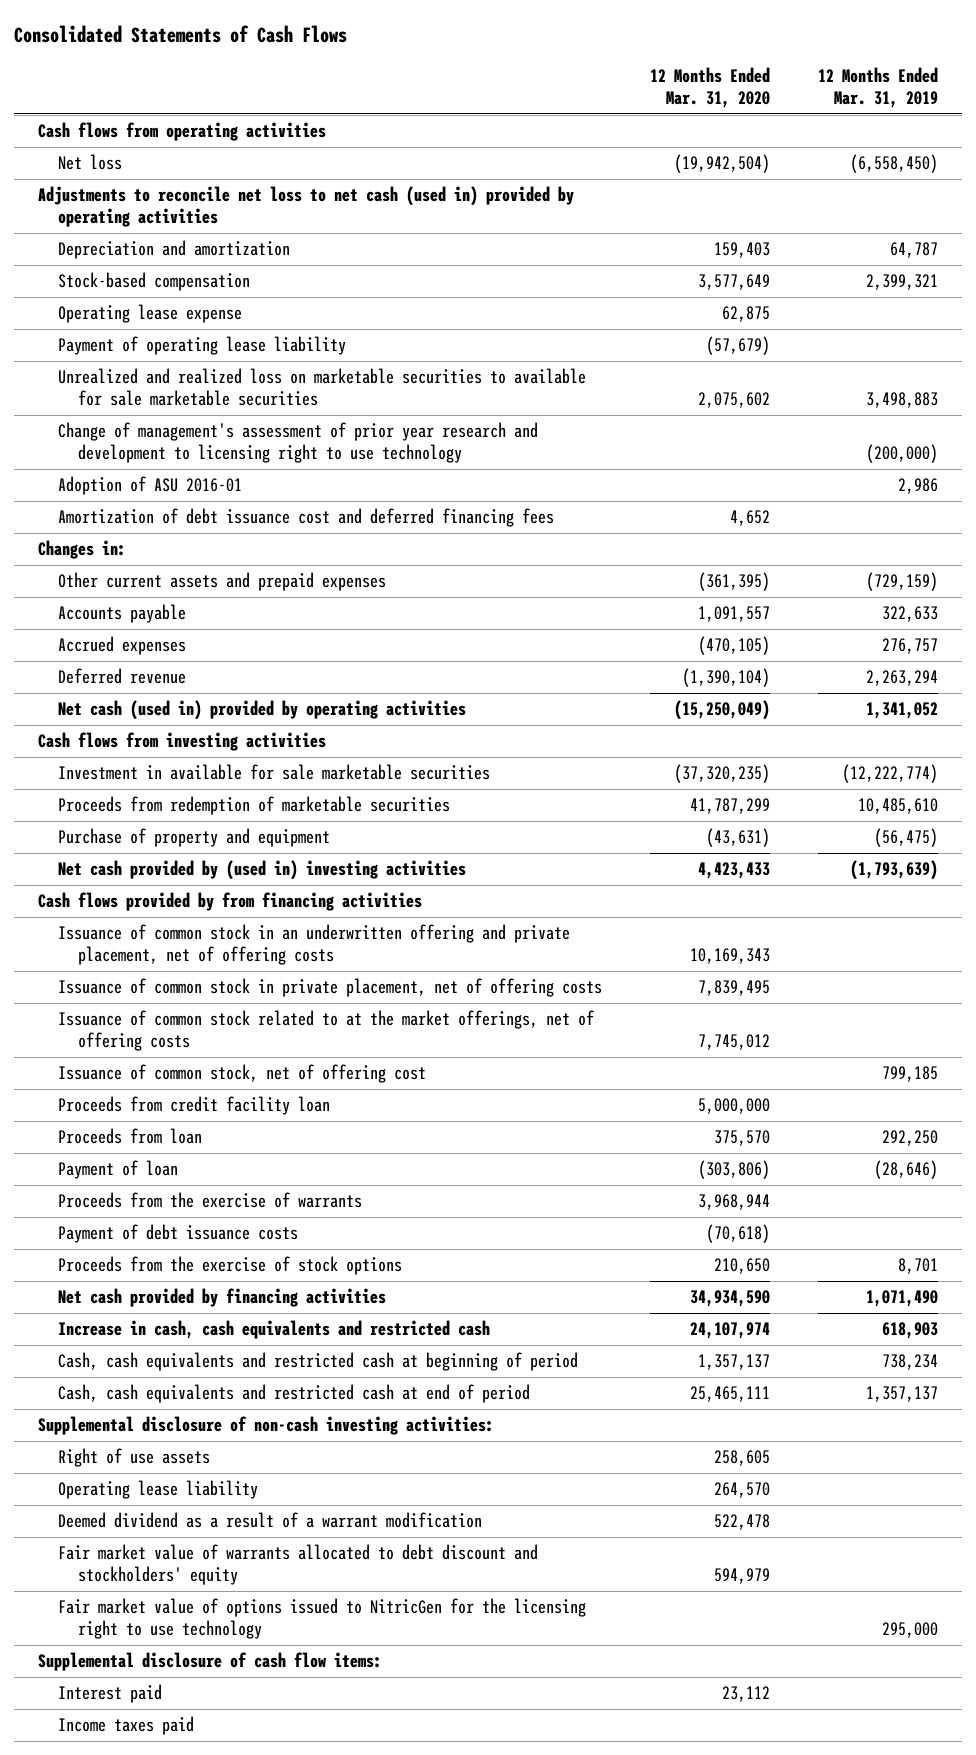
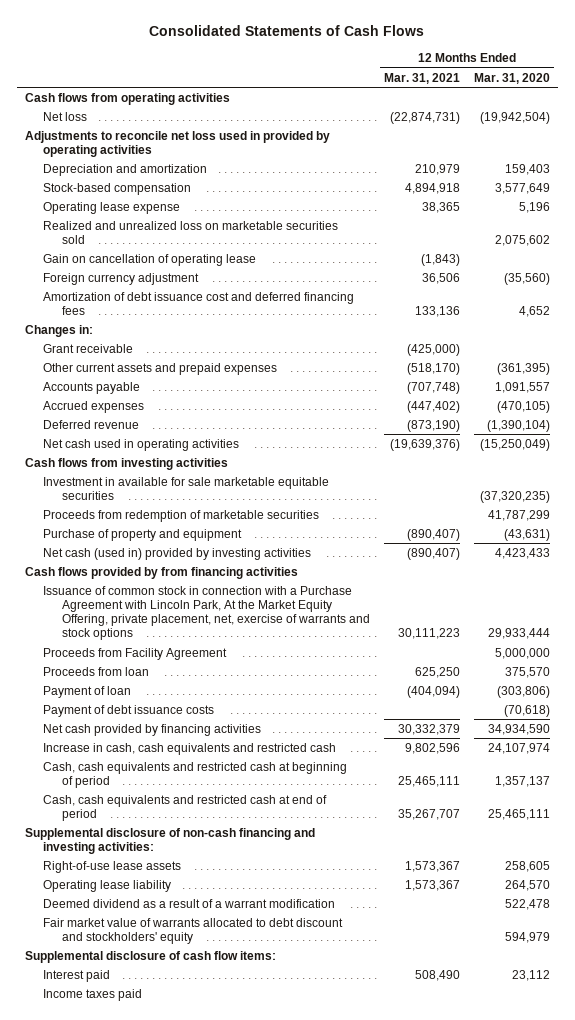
[817,67,938,108] 12 Months Ended Mar. 31, 2019 -> none
none -> [384,72,461,84] Mar. 31, 2021
[38,186,575,228] Adjustments to reconcile net loss to net cash (used in) provided by operating activities -> [24,130,330,158] Adjustments to reconcile net loss used in provided by operating activities
[58,336,347,356] Payment of operating lease liability -> none
[58,422,539,464] Change of management's assessment of prior year research and development to licensing right to use technology -> none
[58,476,243,496] Adoption of ASU 2016-01 -> none
[722,306,771,323] 62,875 -> [519,201,551,213] 5,196
[58,368,587,407] Unrealized and realized loss on marketable securities to available for sale marketable securities -> [43,220,339,245] Realized and unrealized loss on marketable securities sold
none -> [43,253,257,266] Gain on cancellation of operating lease
none -> [43,272,200,285] Foreign currency adjustment
none -> [43,343,134,353] Grant receivable
[58,700,467,721] Net cash (used in) provided by operating activities -> [43,438,240,451] Net cash used in operating activities
[58,764,491,781] Investment in available for sale marketable securities -> [43,476,330,501] Investment in available for sale marketable equitable securities
[58,860,467,881] Net cash provided by (used in) investing activities -> [43,547,312,560] Net cash (used in) provided by investing activities
[58,924,571,966] Issuance of common stock in an underwritten offering and private placement, net of offering costs -> none
[58,1010,595,1052] Issuance of common stock related to at the market offerings, net of offering costs -> none
[58,1064,427,1084] Issuance of common stock, net of offering cost -> none
[58,978,603,998] Issuance of common stock in private placement, net of offering costs -> [43,585,370,641] Issuance of common stock in connection with a Purchase Agreement with Lincoln Park, At the Market Equity Offering, private placement, net, exercise of warrants and stock options
[698,980,771,997] 7,839,495 -> [488,628,551,640] 29,933,444
[58,1096,331,1116] Proceeds from credit facility loan -> [43,647,228,660] Proceeds from Facility Agreement
[58,1192,363,1209] Proceeds from the exercise of warrants -> none
[58,1256,403,1276] Proceeds from the exercise of stock options -> none
[38,1416,495,1436] Supplemental disclosure of non-cash investing activities: -> [24,827,315,855] Supplemental disclosure of non-cash financing and investing activities:
[58,1448,211,1468] Right of use assets -> [43,860,182,873] Right-of-use lease assets
[58,1598,587,1640] Fair market value of options issued to NitricGen for the licensing right to use technology -> none

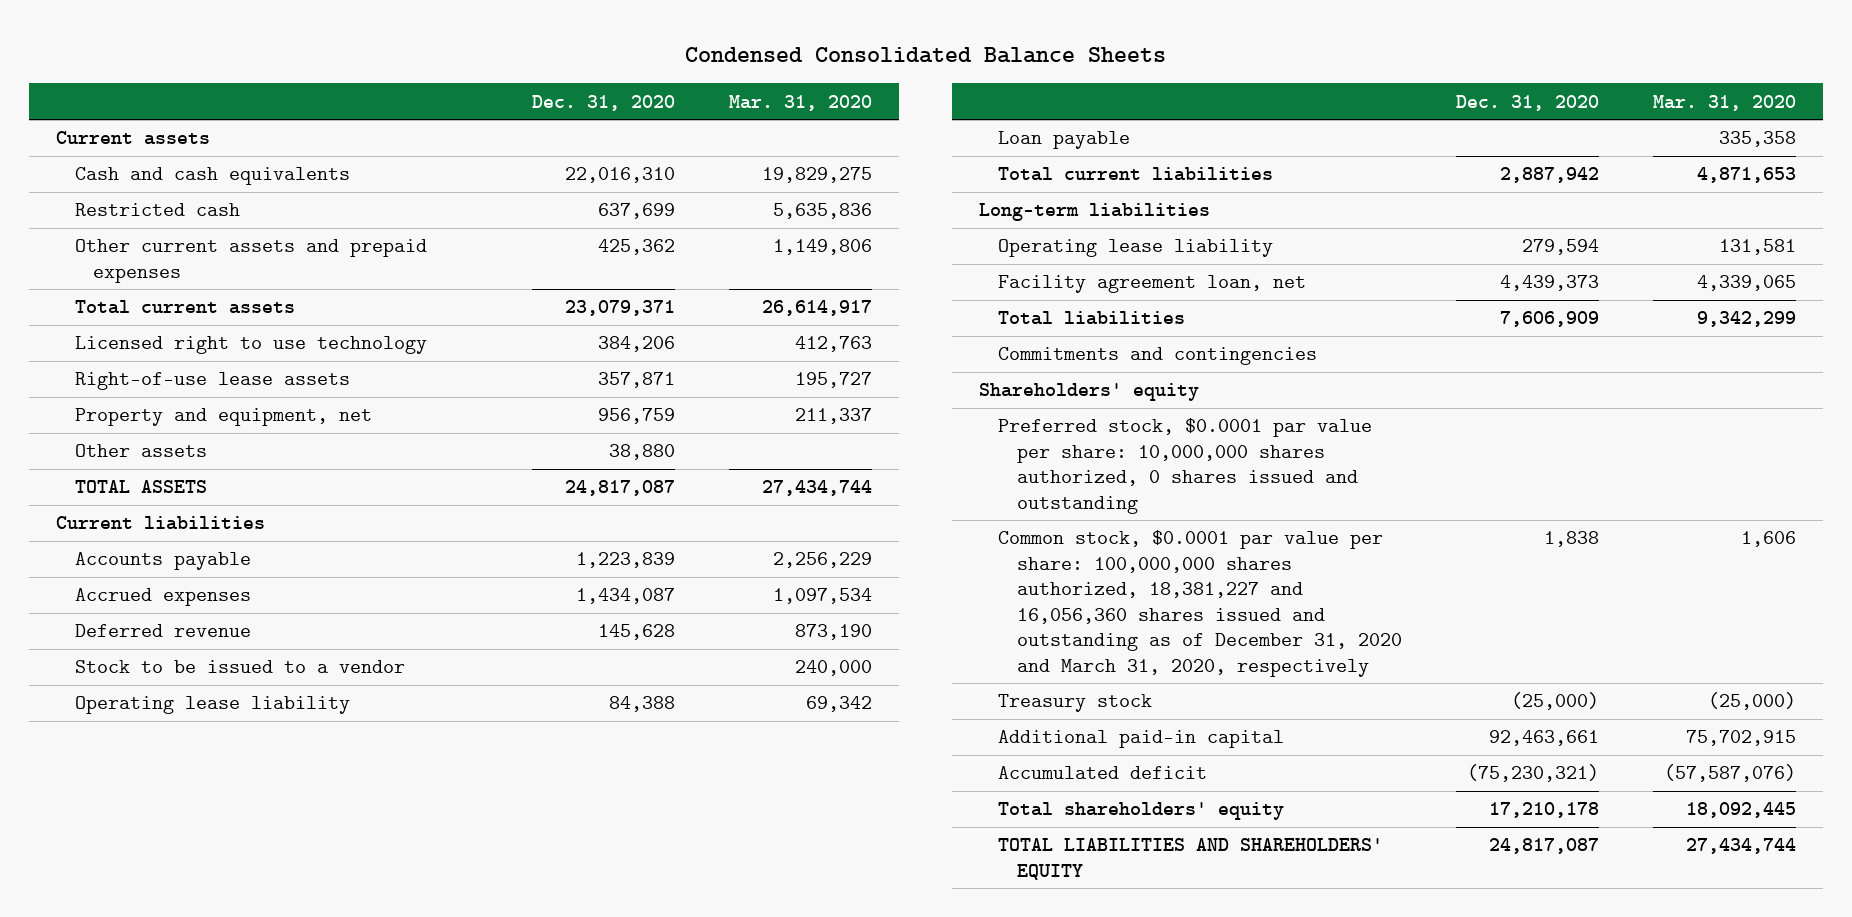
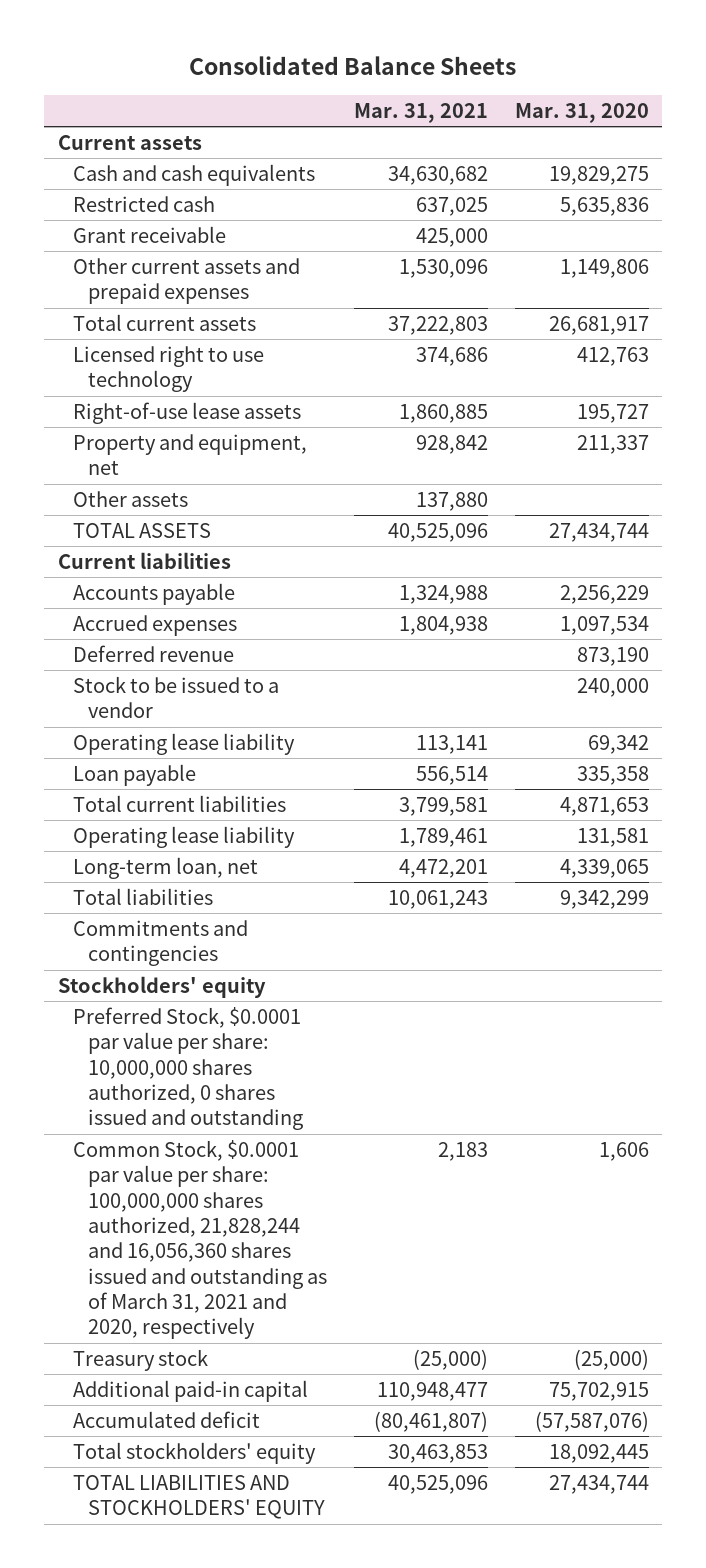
[684,46,1166,63] Condensed Consolidated Balance Sheets -> [189,56,517,76] Consolidated Balance Sheets
[532,94,676,111] Dec. 31, 2020 -> none
none -> [353,102,488,123] Mar. 31, 2021
none -> [72,225,226,243] Grant receivable
[762,300,873,317] 26,614,917 -> [548,315,649,335] 26,681,917
[979,203,1211,222] Long-term liabilities -> none
[998,275,1307,294] Facility agreement loan, net -> [72,856,258,879] Long-term loan, net
[979,383,1200,402] Shareholders' equity -> [57,975,266,998] Stockholders' equity
[998,418,1373,514] Preferred stock, $0.0001 par value per share: 10,000,000 shares authorized, 0 shares issued and outstanding -> [72,1006,304,1131] Preferred Stock, $0.0001 par value per share: 10,000,000 shares authorized, 0 shares issued and outstanding
[998,530,1402,677] Common stock, $0.0001 par value per share: 100,000,000 shares authorized, 18,381,227 and 16,056,360 shares issued and outstanding as of December 31, 2020 and March 31, 2020, respectively -> [72,1139,328,1340] Common Stock, $0.0001 par value per share: 100,000,000 shares authorized, 21,828,244 and 16,056,360 shares issued and outstanding as of March 31, 2021 and 2020, respectively
[998,802,1285,821] Total shareholders' equity -> [72,1441,316,1464] Total stockholders' equity
[998,838,1384,880] TOTAL LIABILITIES AND SHAREHOLDERS' EQUITY -> [72,1474,326,1520] TOTAL LIABILITIES AND STOCKHOLDERS' EQUITY

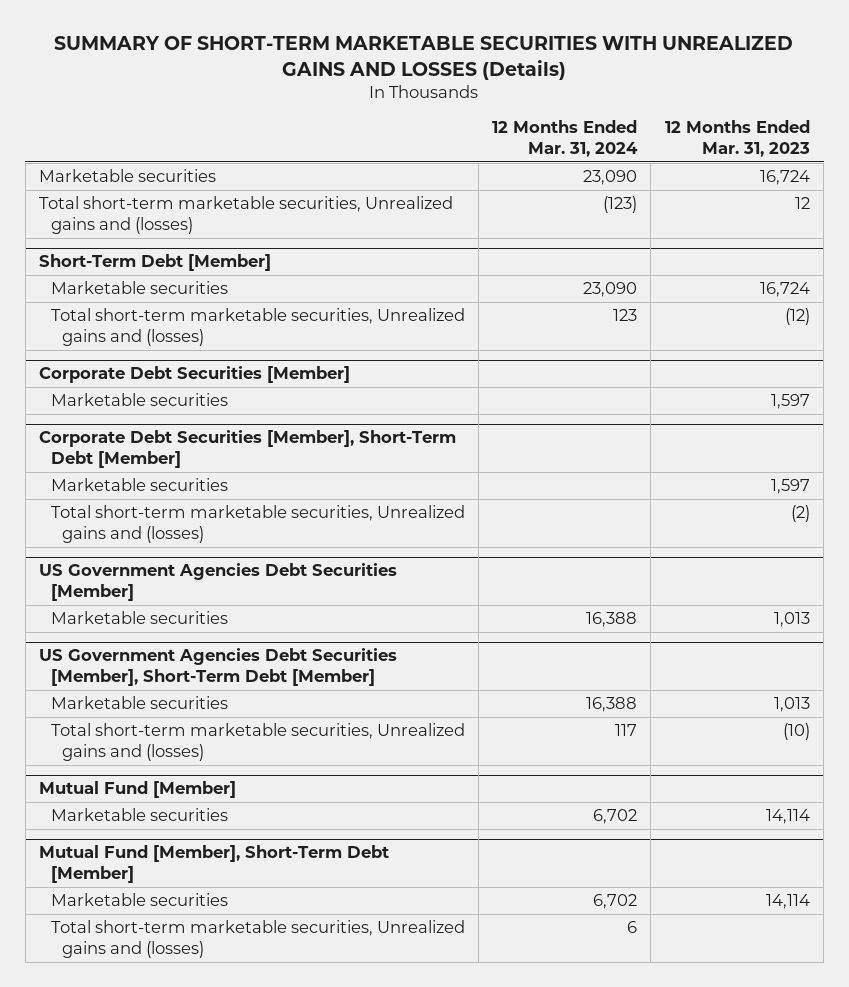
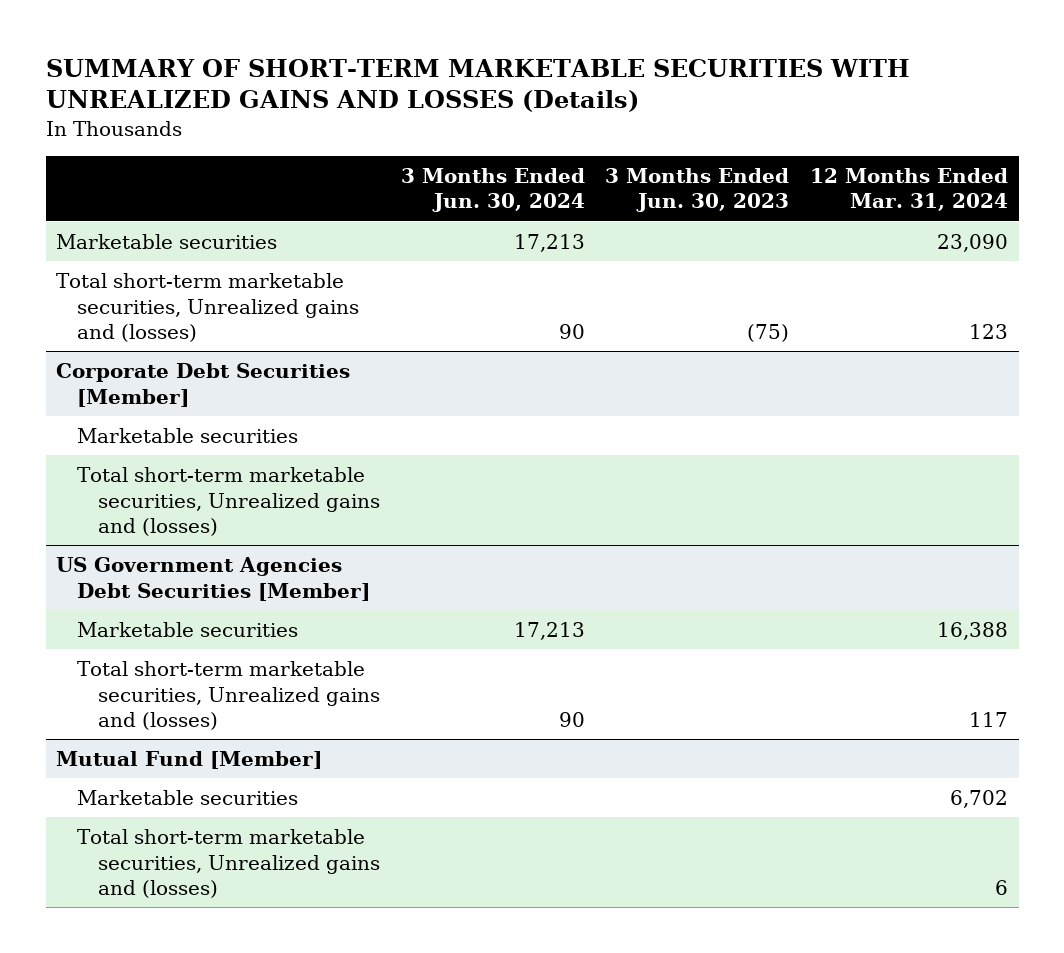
[664,120,810,158] 12 Months Ended Mar. 31, 2023 -> none
none -> [400,167,585,213] 3 Months Ended Jun. 30, 2024
none -> [605,167,790,213] 3 Months Ended Jun. 30, 2023
[38,196,453,234] Total short-term marketable securities, Unrealized gains and (losses) -> none
[38,254,271,272] Short-Term Debt [Member] -> none
[50,281,228,295] Marketable securities -> none
[38,430,456,469] Corporate Debt Securities [Member], Short-Term Debt [Member] -> none
[50,478,228,492] Marketable securities -> none
[38,648,397,687] US Government Agencies Debt Securities [Member], Short-Term Debt [Member] -> none
[50,696,228,710] Marketable securities -> none
[38,845,389,884] Mutual Fund [Member], Short-Term Debt [Member] -> none
[50,893,228,907] Marketable securities -> none

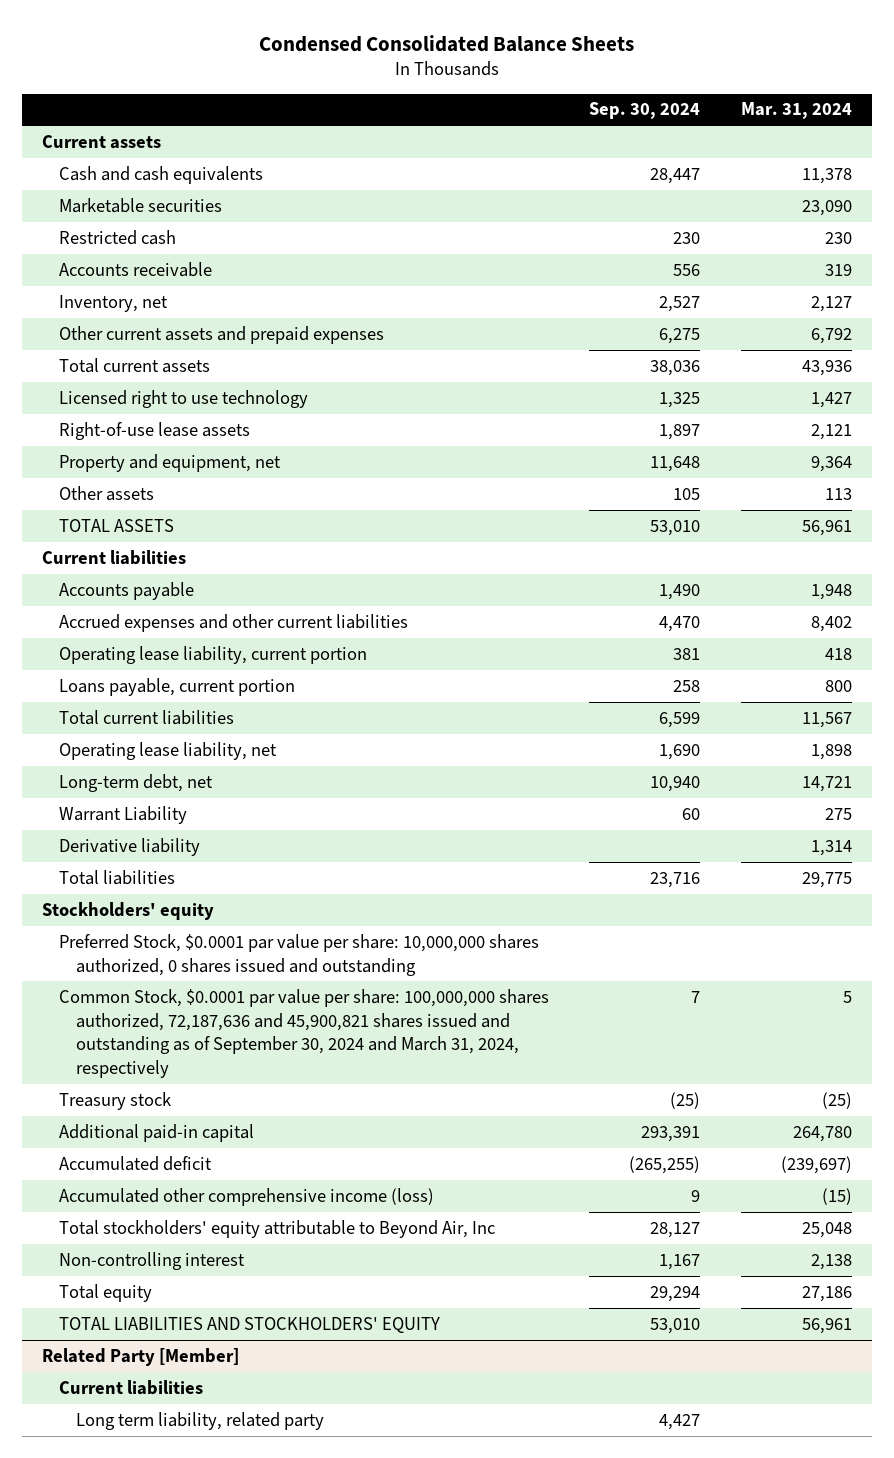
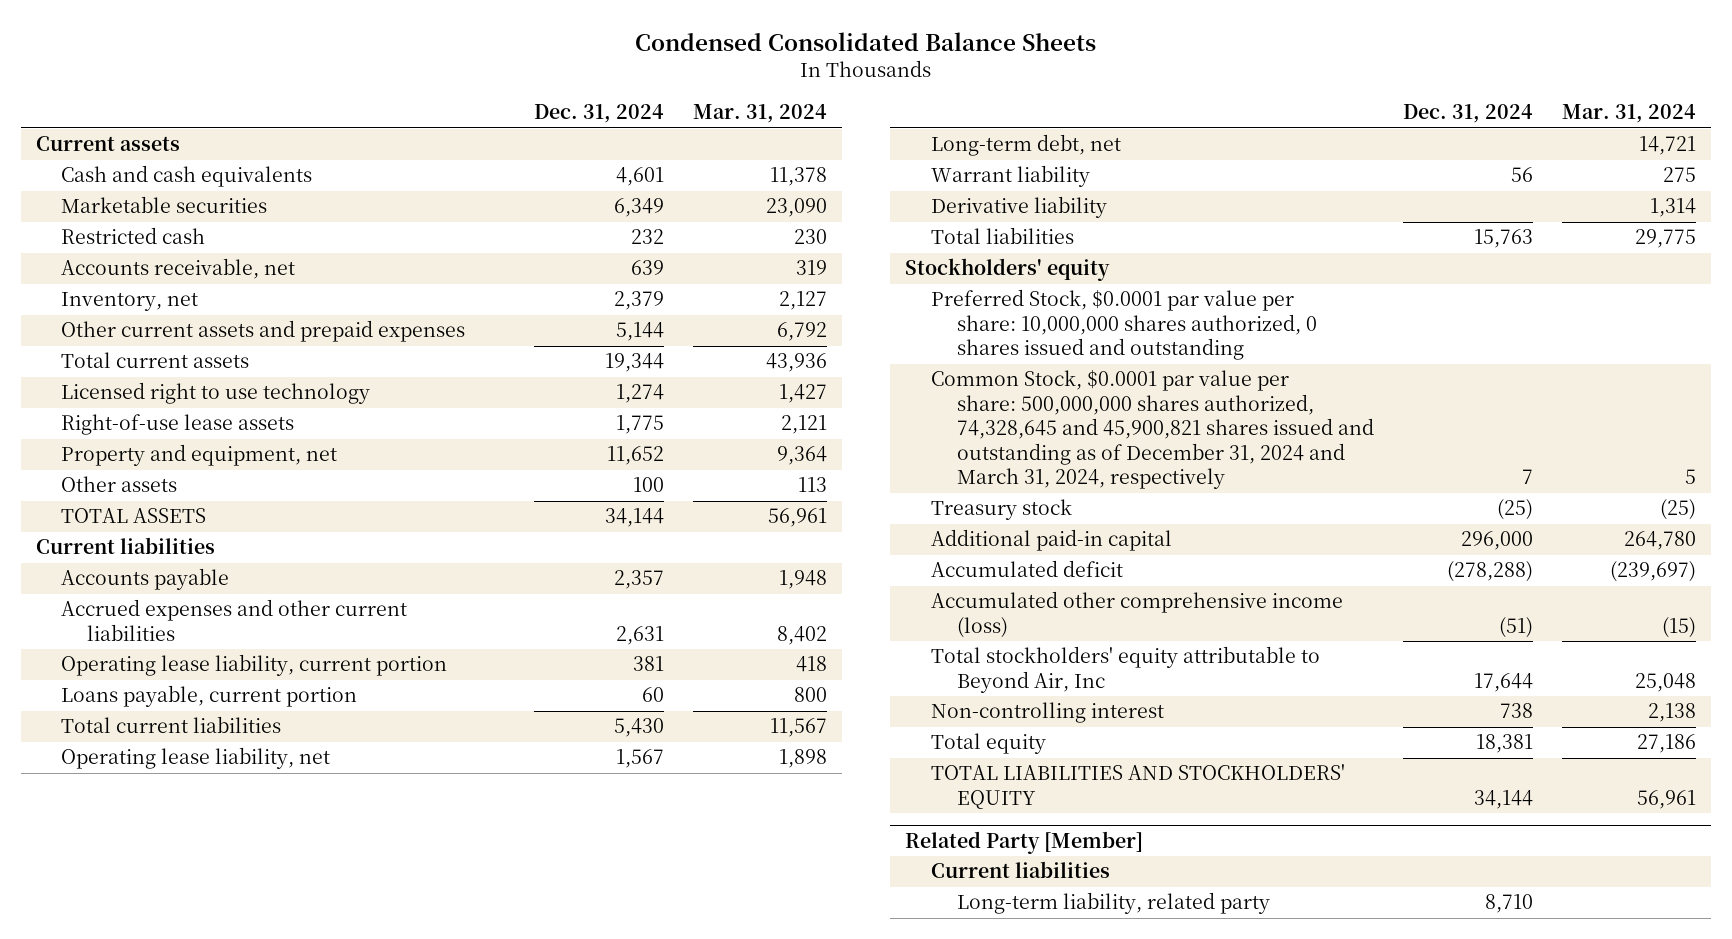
[589,102,701,120] Sep. 30, 2024 -> none
none -> [533,104,664,124] Dec. 31, 2024
[59,261,213,277] Accounts receivable -> [61,258,296,280] Accounts receivable, net
[59,805,188,824] Warrant Liability -> [930,165,1090,188] Warrant liability
[59,988,550,1078] Common Stock, $0.0001 par value per share: 100,000,000 shares authorized, 72,187,636 and 45,900,821 shares issued and outstanding as of September 30, 2024 and March 31, 2024, respectively -> [930,370,1374,490] Common Stock, $0.0001 par value per share: 500,000,000 shares authorized, 74,328,645 and 45,900,821 shares issued and outstanding as of December 31, 2024 and March 31, 2024, respectively
[75,1411,324,1430] Long term liability, related party -> [956,892,1270,915] Long-term liability, related party

